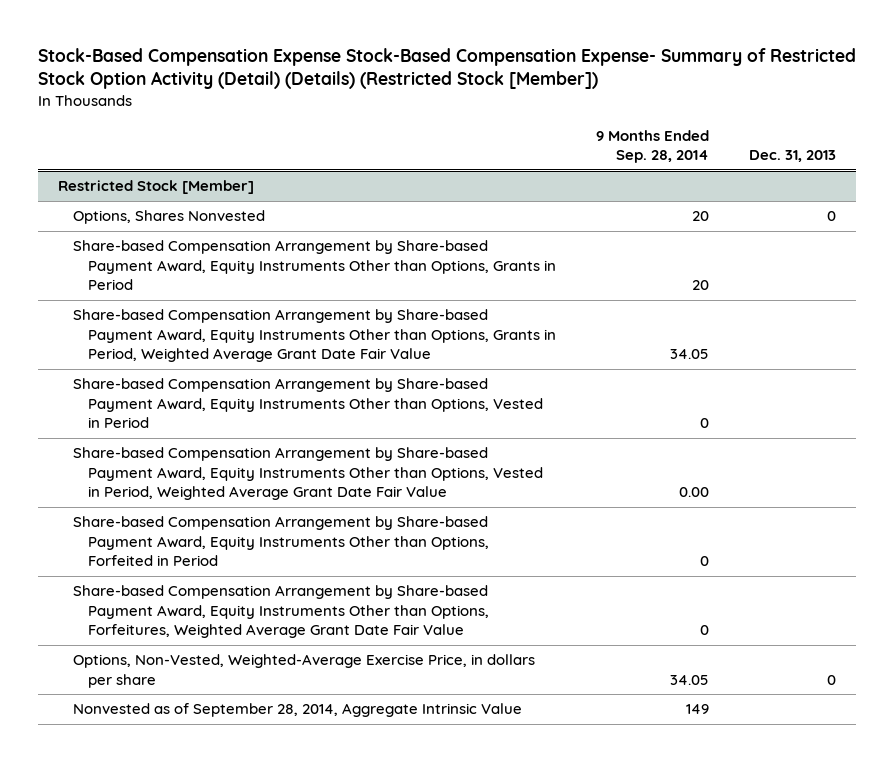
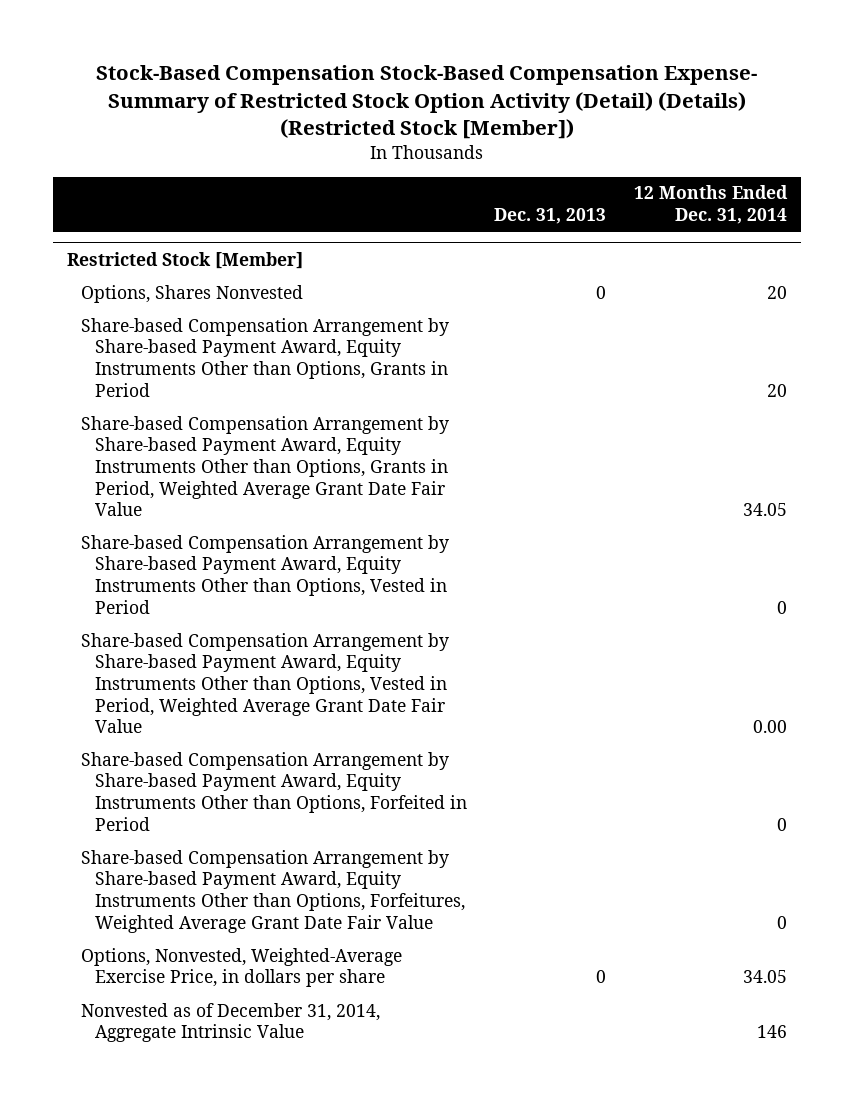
[37,47,856,90] Stock-Based Compensation Expense Stock-Based Compensation Expense- Summary of Restricted Stock Option Activity (Detail) (Details) (Restricted Stock [Member]) -> [95,65,757,140] Stock-Based Compensation Stock-Based Compensation Expense- Summary of Restricted Stock Option Activity (Detail) (Details) (Restricted Stock [Member])
[595,130,709,164] 9 Months Ended Sep. 28, 2014 -> none
none -> [633,185,788,224] 12 Months Ended Dec. 31, 2014
[72,654,535,688] Options, Non-Vested, Weighted-Average Exercise Price, in dollars per share -> [80,947,402,988] Options, Nonvested, Weighted-Average Exercise Price, in dollars per share
[72,703,522,718] Nonvested as of September 28, 2014, Aggregate Intrinsic Value -> [80,1002,380,1043] Nonvested as of December 31, 2014, Aggregate Intrinsic Value

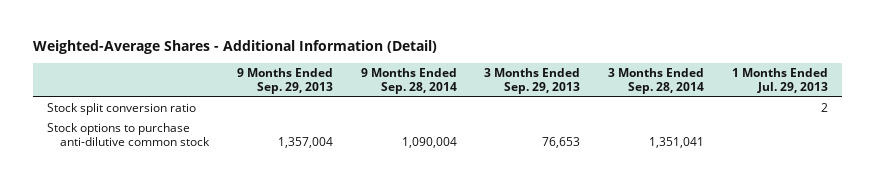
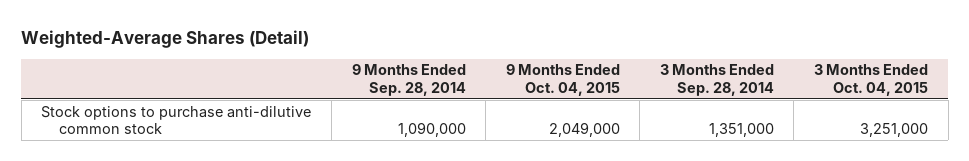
[32,40,437,55] Weighted-Average Shares - Additional Information (Detail) -> [21,30,310,49] Weighted-Average Shares (Detail)
[236,67,333,94] 9 Months Ended Sep. 29, 2013 -> none
[484,67,581,94] 3 Months Ended Sep. 29, 2013 -> none
[732,67,829,93] 1 Months Ended Jul. 29, 2013 -> none
none -> [505,64,620,96] 9 Months Ended Oct. 04, 2015
none -> [814,64,929,96] 3 Months Ended Oct. 04, 2015
[46,103,196,116] Stock split conversion ratio -> none
[401,137,457,149] 1,090,004 -> [397,122,466,138] 1,090,000
[649,137,705,149] 1,351,041 -> [708,123,774,138] 1,351,000

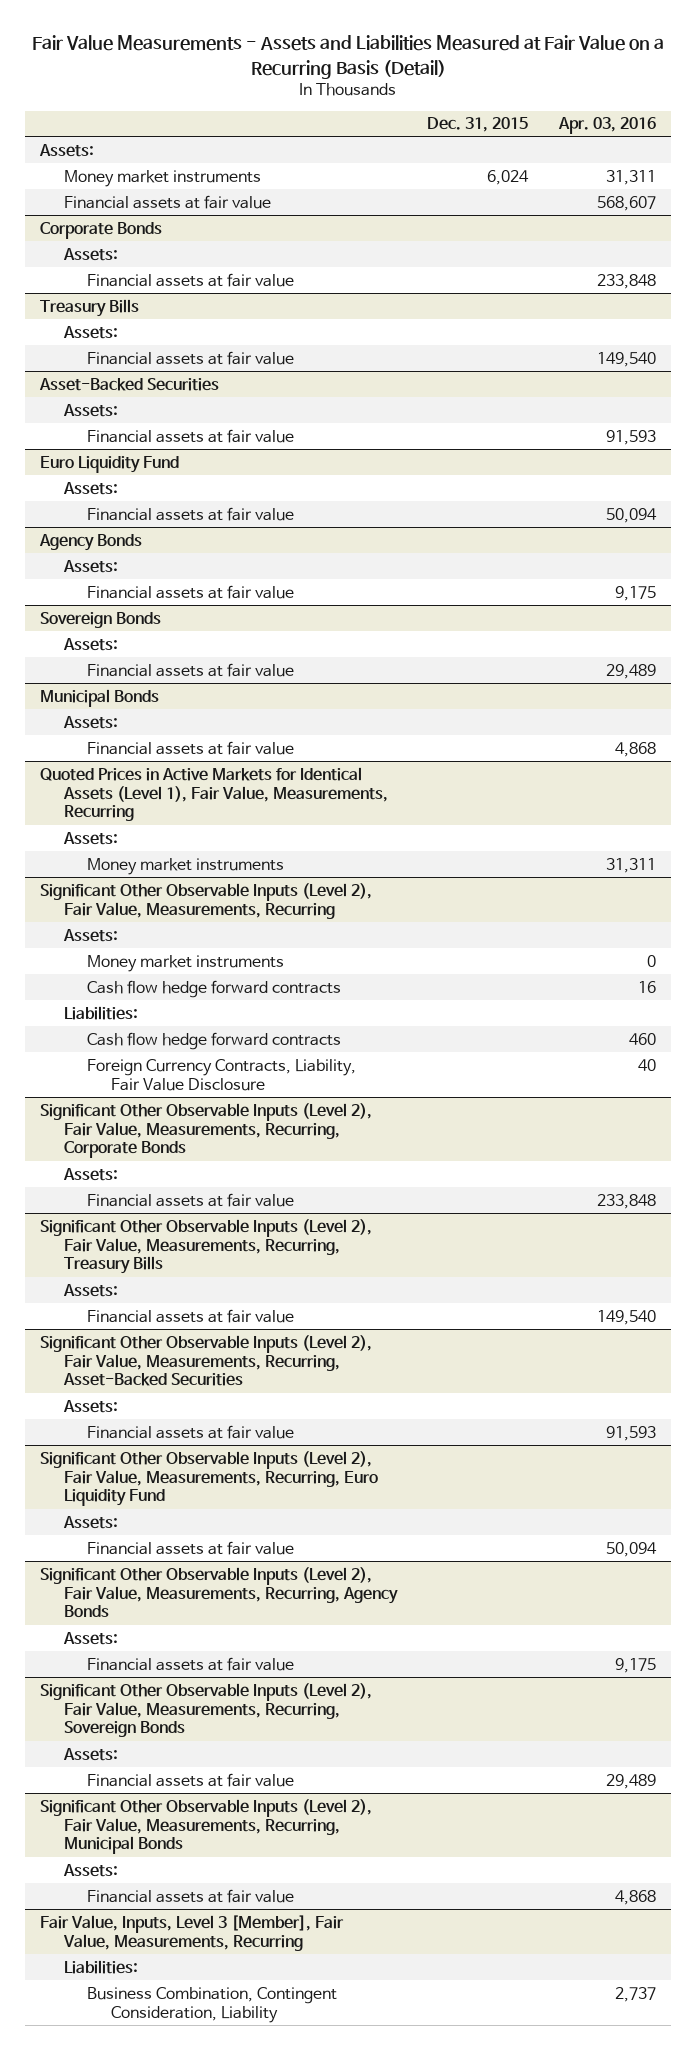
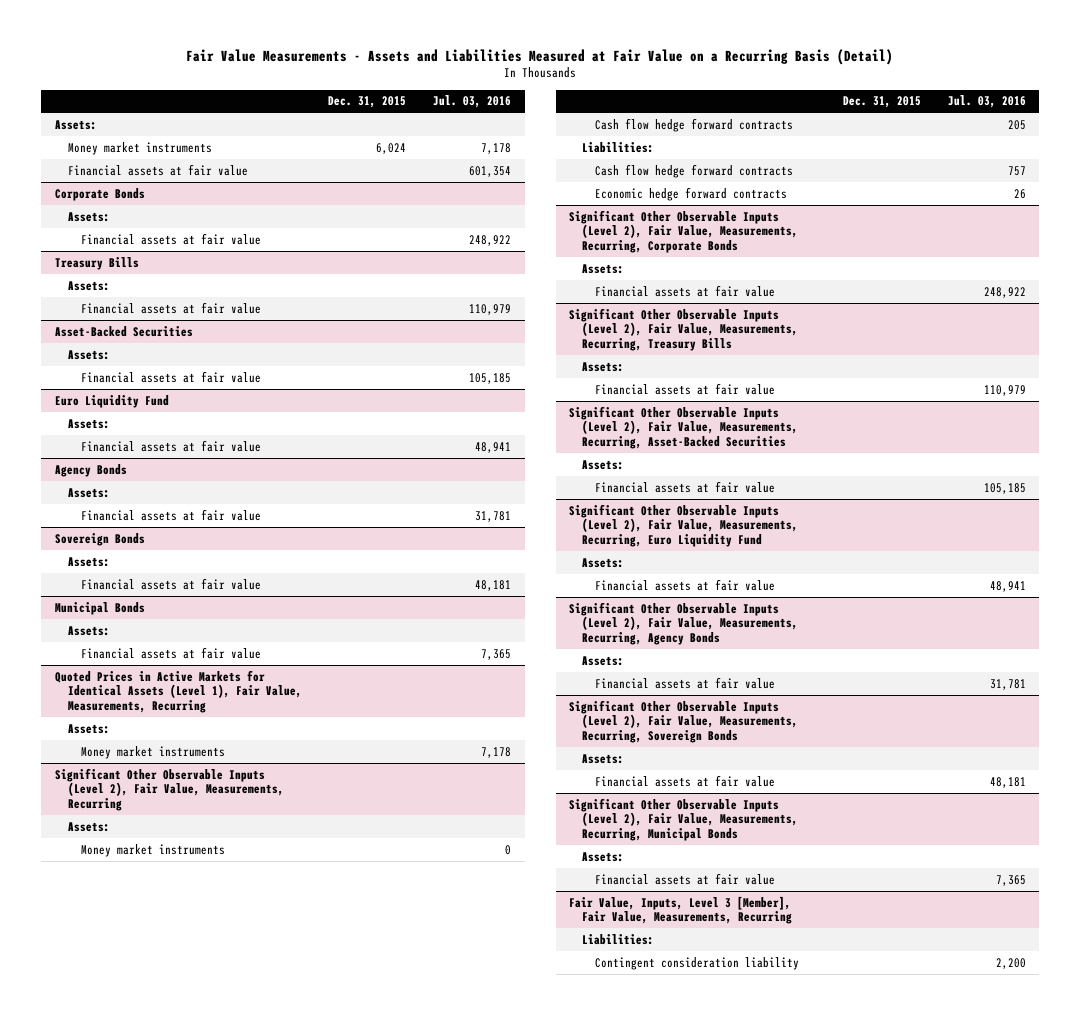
[557,117,656,135] Apr. 03, 2016 -> none
none -> [433,95,512,109] Jul. 03, 2016
[87,1058,357,1091] Foreign Currency Contracts, Liability, Fair Value Disclosure -> [595,186,788,201] Economic hedge forward contracts
[87,1986,338,2023] Business Combination, Contingent Consideration, Liability -> [595,956,800,970] Contingent consideration liability

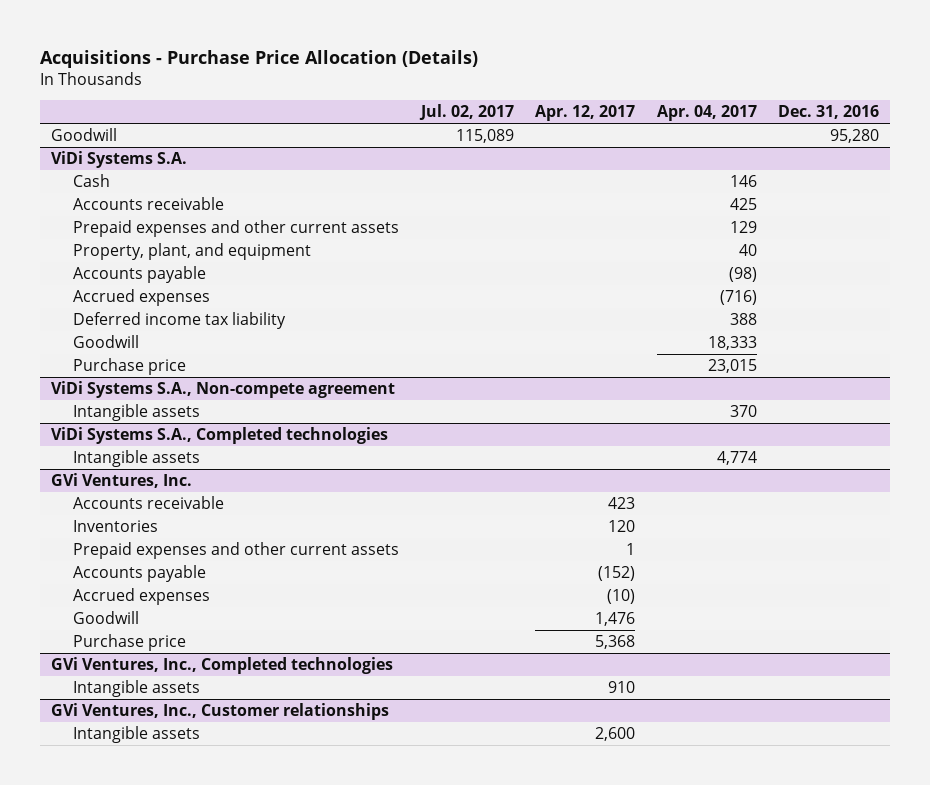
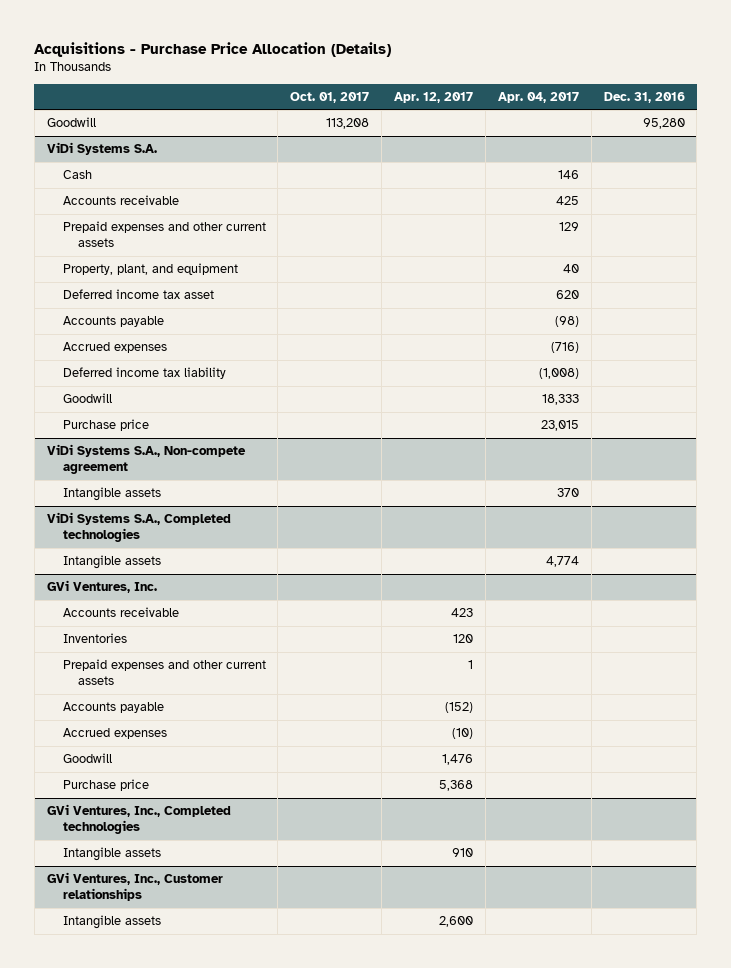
[418,104,514,121] Jul. 02, 2017 -> none
none -> [290,91,370,103] Oct. 01, 2017
none -> [62,289,214,300] Deferred income tax asset
[729,312,757,325] 388 -> [538,368,579,380] (1,008)

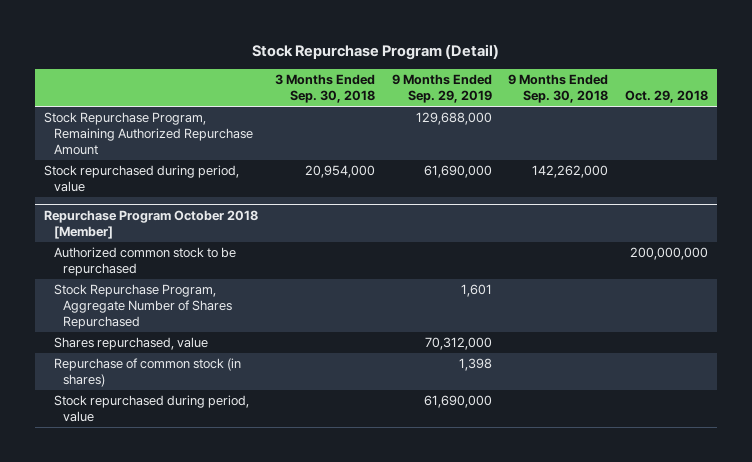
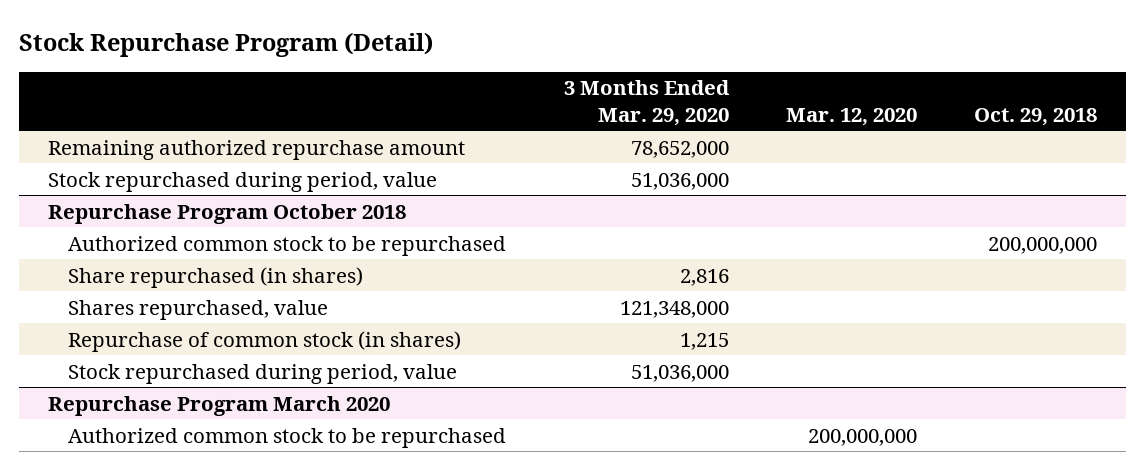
[274,74,375,104] 3 Months Ended Sep. 30, 2018 -> none
[391,74,492,104] 9 Months Ended Sep. 29, 2019 -> none
[508,74,609,104] 9 Months Ended Sep. 30, 2018 -> none
none -> [563,80,730,126] 3 Months Ended Mar. 29, 2020
none -> [785,107,917,126] Mar. 12, 2020
[43,112,253,156] Stock Repurchase Program, Remaining Authorized Repurchase Amount -> [47,139,465,160] Remaining authorized repurchase amount
[43,210,258,240] Repurchase Program October 2018 [Member] -> [47,203,406,224] Repurchase Program October 2018
[53,284,233,330] Stock Repurchase Program, Aggregate Number of Shares Repurchased -> [68,266,364,288] Share repurchased (in shares)
none -> [47,395,390,416] Repurchase Program March 2020
none -> [68,427,507,448] Authorized common stock to be repurchased

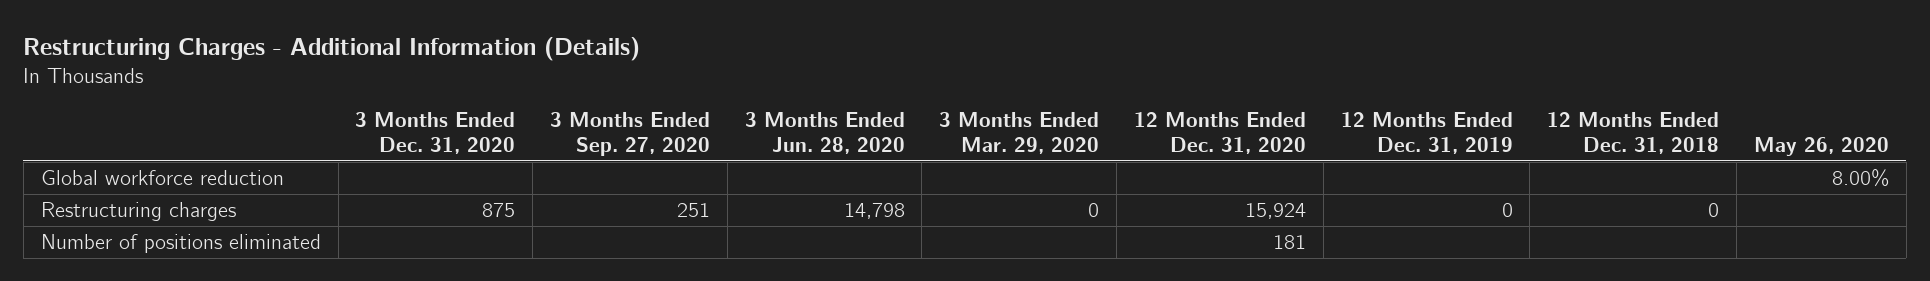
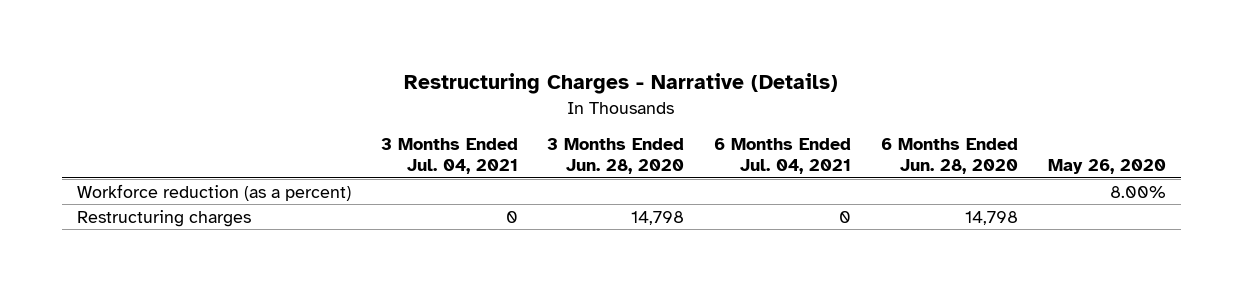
[23,37,641,62] Restructuring Charges - Additional Information (Details) -> [404,73,839,95] Restructuring Charges - Narrative (Details)
[355,111,516,154] 3 Months Ended Dec. 31, 2020 -> none
[549,111,710,156] 3 Months Ended Sep. 27, 2020 -> none
[939,111,1100,154] 3 Months Ended Mar. 29, 2020 -> none
[1133,111,1306,154] 12 Months Ended Dec. 31, 2020 -> none
[1340,111,1513,154] 12 Months Ended Dec. 31, 2019 -> none
[1547,111,1720,154] 12 Months Ended Dec. 31, 2018 -> none
none -> [380,138,518,174] 3 Months Ended Jul. 04, 2021
none -> [714,138,852,174] 6 Months Ended Jul. 04, 2021
none -> [881,138,1019,174] 6 Months Ended Jun. 28, 2020
[40,170,284,186] Global workforce reduction -> [76,183,351,201] Workforce reduction (as a percent)
[40,234,321,254] Number of positions eliminated -> none

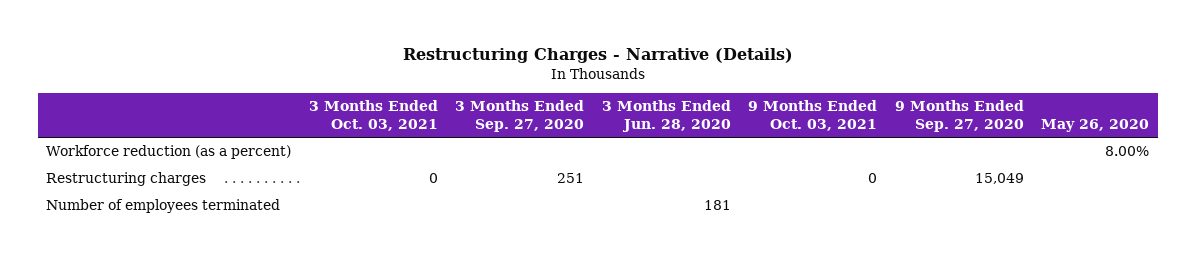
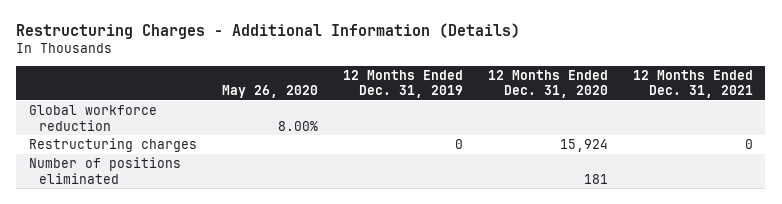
[402,47,793,63] Restructuring Charges - Narrative (Details) -> [16,22,521,39] Restructuring Charges - Additional Information (Details)
[308,100,438,131] 3 Months Ended Oct. 03, 2021 -> none
[455,100,585,132] 3 Months Ended Sep. 27, 2020 -> none
[601,100,731,132] 3 Months Ended Jun. 28, 2020 -> none
[748,100,878,131] 9 Months Ended Oct. 03, 2021 -> none
[894,100,1024,132] 9 Months Ended Sep. 27, 2020 -> none
none -> [342,69,463,99] 12 Months Ended Dec. 31, 2019
none -> [487,69,608,99] 12 Months Ended Dec. 31, 2020
none -> [632,69,753,99] 12 Months Ended Dec. 31, 2021
[46,145,292,160] Workforce reduction (as a percent) -> [28,105,157,131] Global workforce reduction
[46,199,281,214] Number of employees terminated -> none
none -> [28,157,181,184] Number of positions eliminated

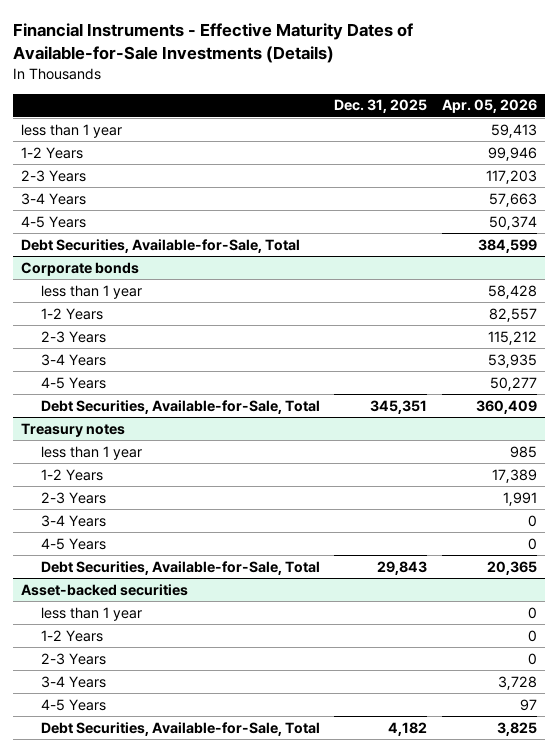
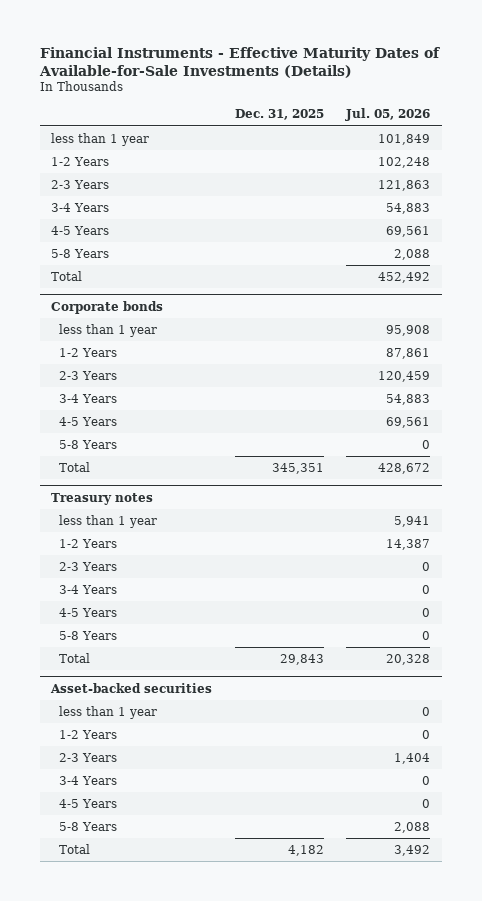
[442,99,538,114] Apr. 05, 2026 -> none
none -> [345,108,431,122] Jul. 05, 2026
none -> [51,248,110,258] 5-8 Years
[20,238,300,253] Debt Securities, Available-for-Sale, Total -> [51,270,83,281] Total
none -> [59,439,118,449] 5-8 Years
[40,399,320,414] Debt Securities, Available-for-Sale, Total -> [59,461,91,472] Total
none -> [59,630,118,640] 5-8 Years
[40,560,320,575] Debt Securities, Available-for-Sale, Total -> [59,652,91,663] Total
none -> [59,821,118,831] 5-8 Years
[40,721,320,736] Debt Securities, Available-for-Sale, Total -> [59,843,91,854] Total

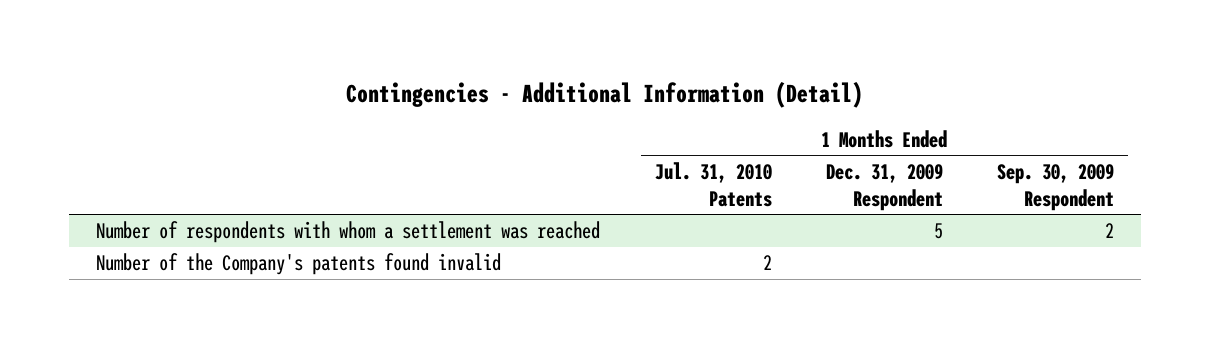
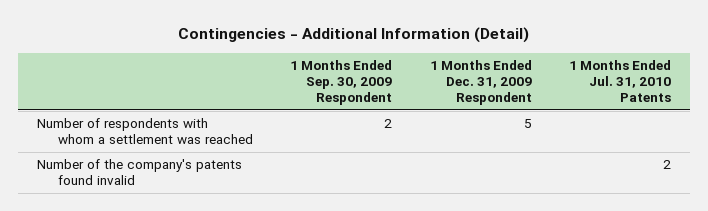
[96,253,502,276] Number of the Company's patents found invalid -> [36,159,242,186] Number of the company's patents found invalid

